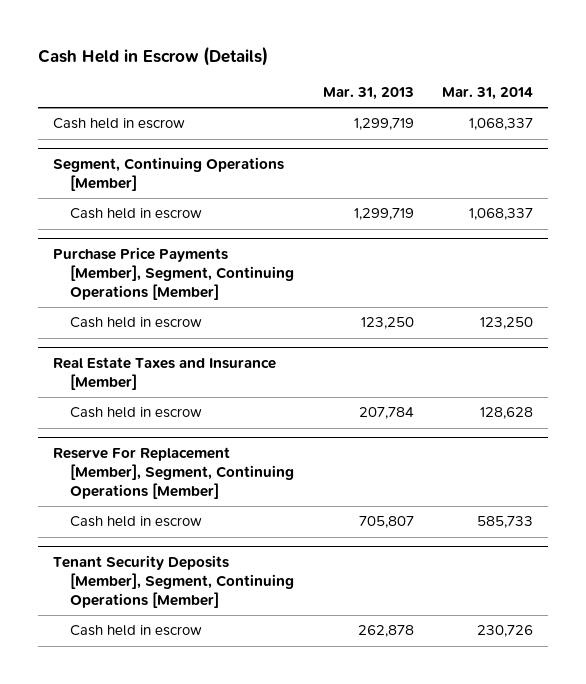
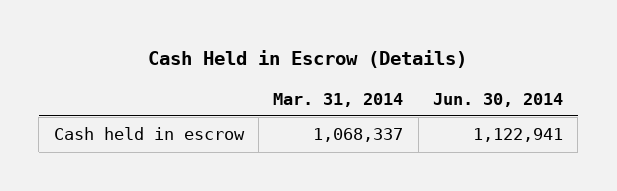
[322,87,414,101] Mar. 31, 2013 -> none
none -> [432,92,563,107] Jun. 30, 2014
[52,156,284,191] Segment, Continuing Operations [Member] -> none
[69,208,202,220] Cash held in escrow -> none
[52,246,294,300] Purchase Price Payments [Member], Segment, Continuing Operations [Member] -> none
[69,317,202,329] Cash held in escrow -> none
[52,356,276,390] Real Estate Taxes and Insurance [Member] -> none
[69,407,202,419] Cash held in escrow -> none
[52,446,294,499] Reserve For Replacement [Member], Segment, Continuing Operations [Member] -> none
[69,516,202,528] Cash held in escrow -> none
[52,554,294,608] Tenant Security Deposits [Member], Segment, Continuing Operations [Member] -> none
[69,625,202,637] Cash held in escrow -> none

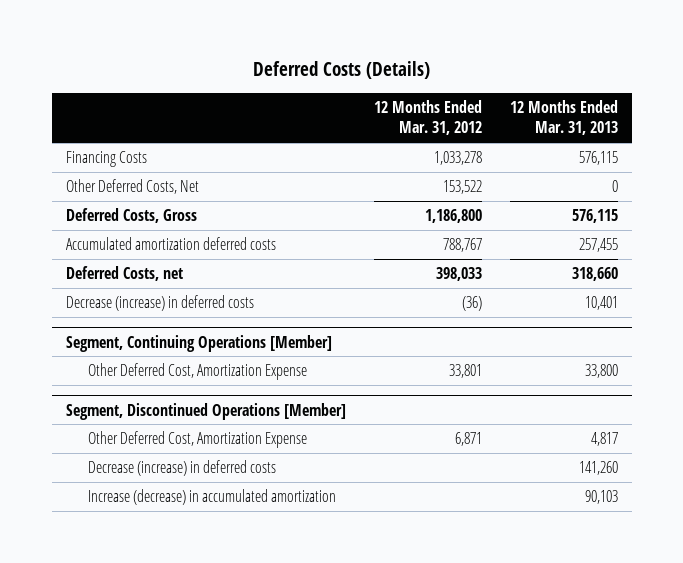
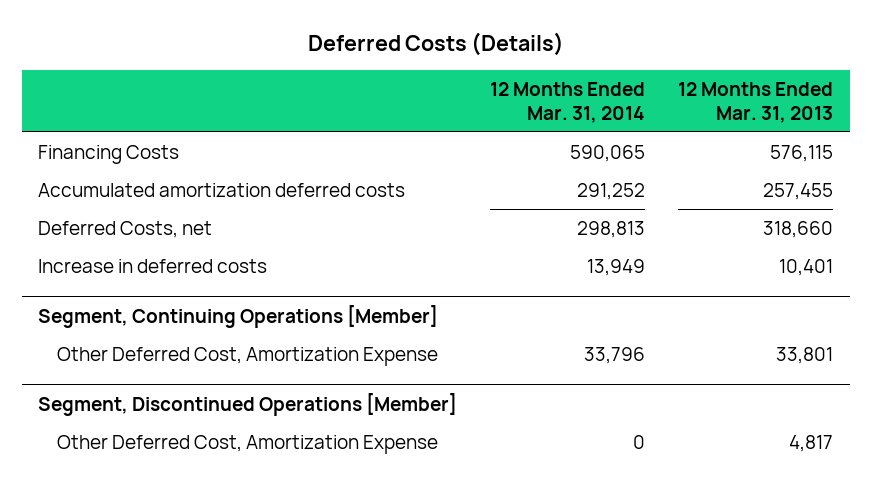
[373,99,482,136] 12 Months Ended Mar. 31, 2012 -> none
none -> [490,81,646,123] 12 Months Ended Mar. 31, 2014
[65,179,199,195] Other Deferred Costs, Net -> none
[65,208,197,224] Deferred Costs, Gross -> none
[65,295,254,312] Decrease (increase) in deferred costs -> [38,258,268,273] Increase in deferred costs
[584,364,618,379] 33,800 -> [776,346,834,364] 33,801
[87,460,276,477] Decrease (increase) in deferred costs -> none
[87,489,336,506] Increase (decrease) in accumulated amortization -> none

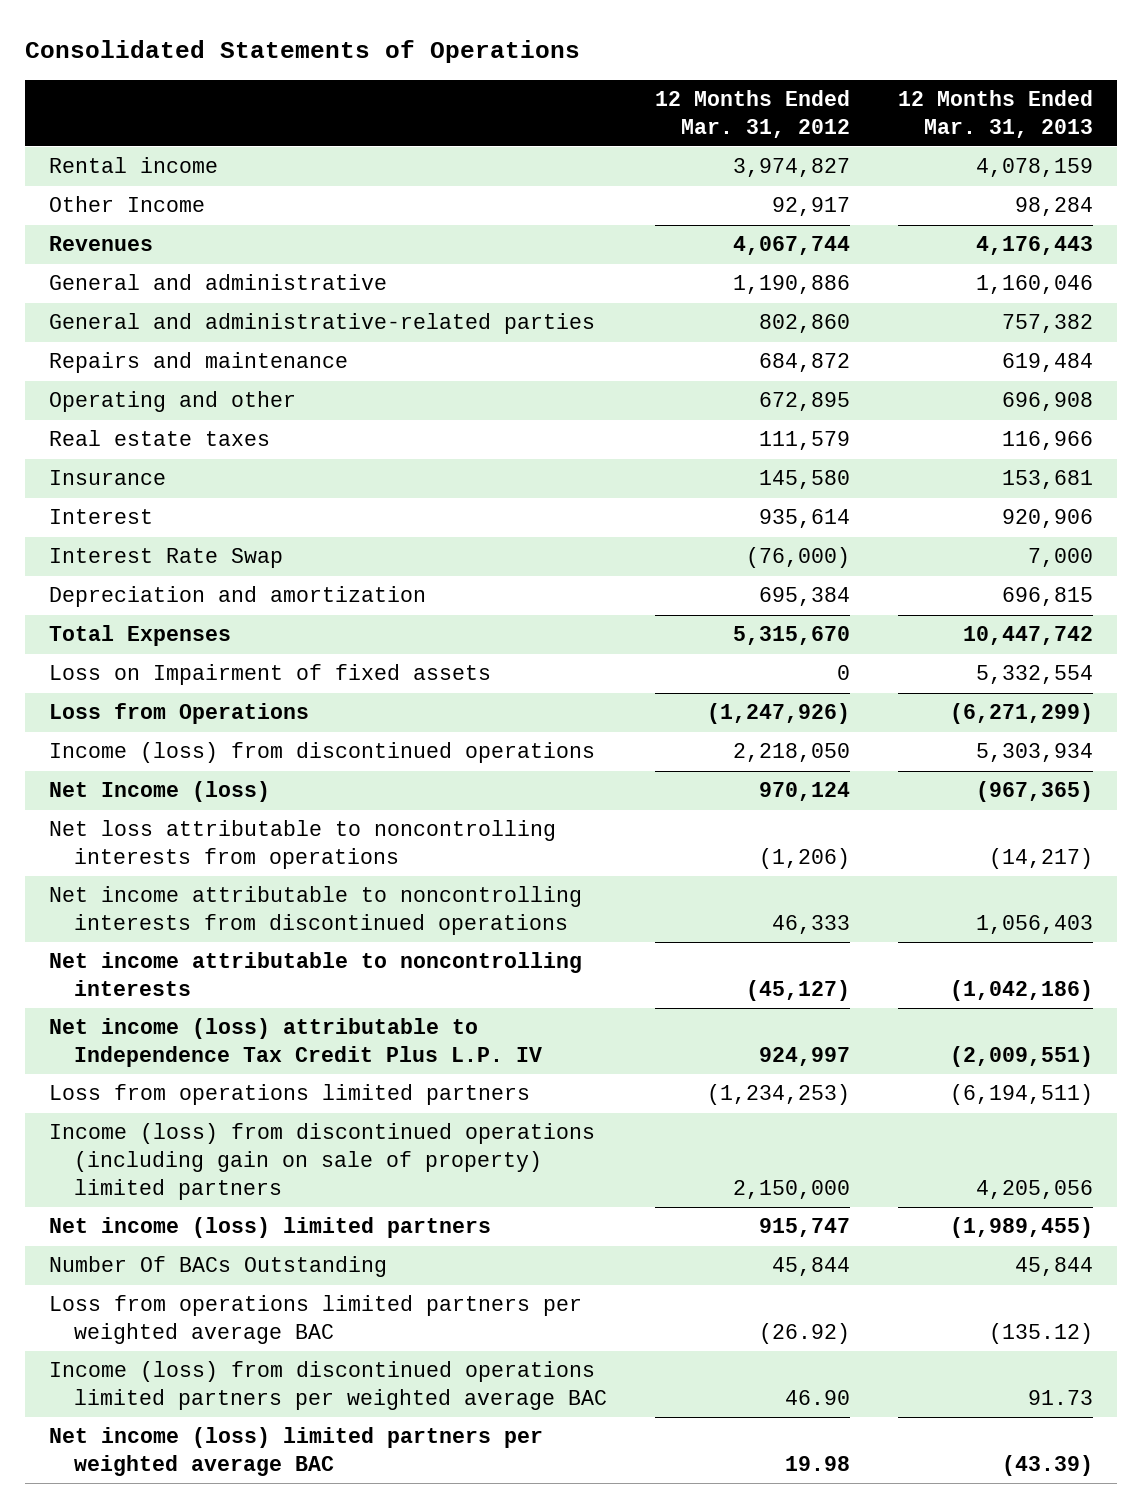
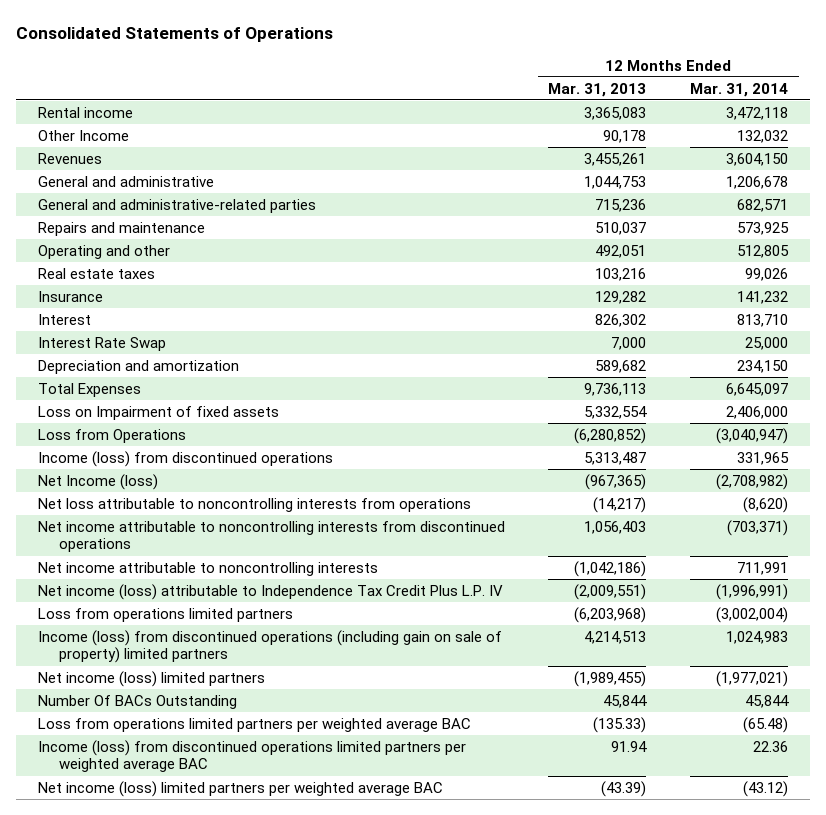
[654,89,850,138] 12 Months Ended Mar. 31, 2012 -> none
none -> [690,82,789,97] Mar. 31, 2014
[976,158,1094,178] 4,078,159 -> [584,106,647,120] 3,365,083
[1015,197,1094,217] 98,284 -> [603,129,647,143] 90,178
[976,236,1094,256] 4,176,443 -> [584,152,647,166] 3,455,261
[976,275,1094,295] 1,160,046 -> [584,175,647,189] 1,044,753
[1002,314,1094,334] 757,382 -> [595,198,647,212] 715,236
[1002,353,1094,373] 619,484 -> [595,221,647,235] 510,037
[1002,392,1094,412] 696,908 -> [595,244,647,258] 492,051
[1002,431,1094,451] 116,966 -> [595,267,647,281] 103,216
[1002,470,1094,490] 153,681 -> [595,290,647,304] 129,282
[1002,509,1094,529] 920,906 -> [595,313,647,327] 826,302
[1002,587,1094,607] 696,815 -> [595,359,647,373] 589,682
[963,626,1094,646] 10,447,742 -> [584,382,647,396] 9,736,113
[950,703,1094,725] (6,271,299) -> [574,427,647,444] (6,280,852)
[976,743,1094,763] 5,303,934 -> [584,451,647,465] 5,313,487
[950,1084,1094,1106] (6,194,511) -> [574,606,647,623] (6,203,968)
[976,1179,1094,1199] 4,205,056 -> [584,630,647,644] 4,214,513
[989,1323,1094,1345] (135.12) -> [593,716,647,733] (135.33)
[1028,1390,1094,1406] 91.73 -> [611,740,648,752] 91.94

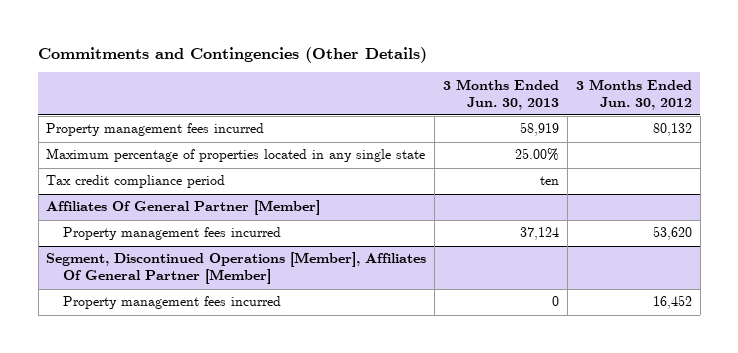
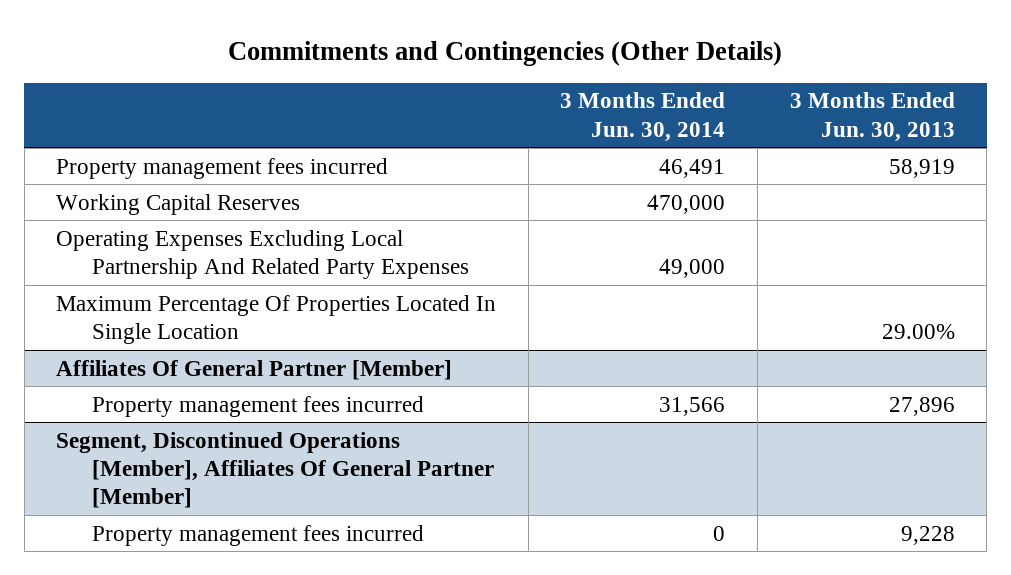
[575,78,692,110] 3 Months Ended Jun. 30, 2012 -> none
none -> [560,92,726,142] 3 Months Ended Jun. 30, 2014
[46,175,226,189] Tax credit compliance period -> none
none -> [56,193,301,215] Working Capital Reserves
none -> [56,229,469,279] Operating Expenses Excluding Local Partnership And Related Party Expenses
[46,148,426,163] Maximum percentage of properties located in any single state -> [56,294,497,344] Maximum Percentage Of Properties Located In Single Location
[515,148,560,162] 25.00% -> [881,323,955,339] 29.00%
[520,227,560,241] 37,124 -> [888,396,955,416] 27,896
[552,296,560,307] 0 -> [900,525,955,545] 9,228

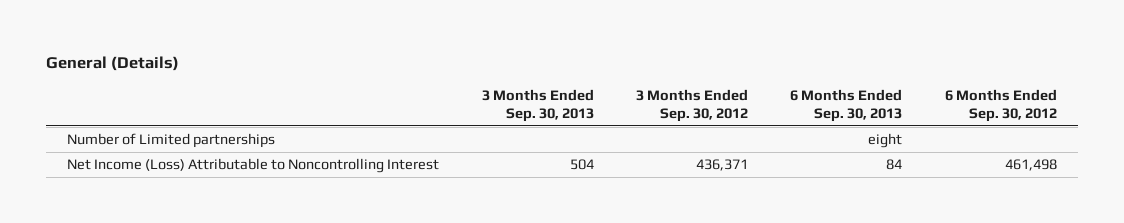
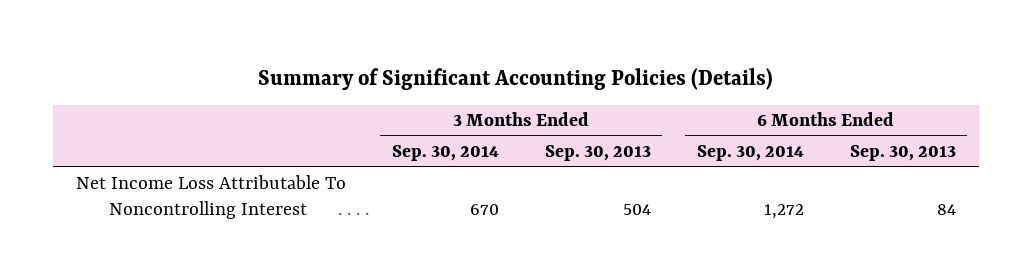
[45,56,179,72] General (Details) -> [257,67,773,90] Summary of Significant Accounting Policies (Details)
[635,89,748,122] 3 Months Ended Sep. 30, 2012 -> none
[944,89,1057,122] 6 Months Ended Sep. 30, 2012 -> none
none -> [391,145,499,162] Sep. 30, 2014
none -> [696,145,804,162] Sep. 30, 2014
[67,133,276,149] Number of Limited partnerships -> none
[67,158,440,174] Net Income (Loss) Attributable to Noncontrolling Interest -> [76,175,347,219] Net Income Loss Attributable To Noncontrolling Interest

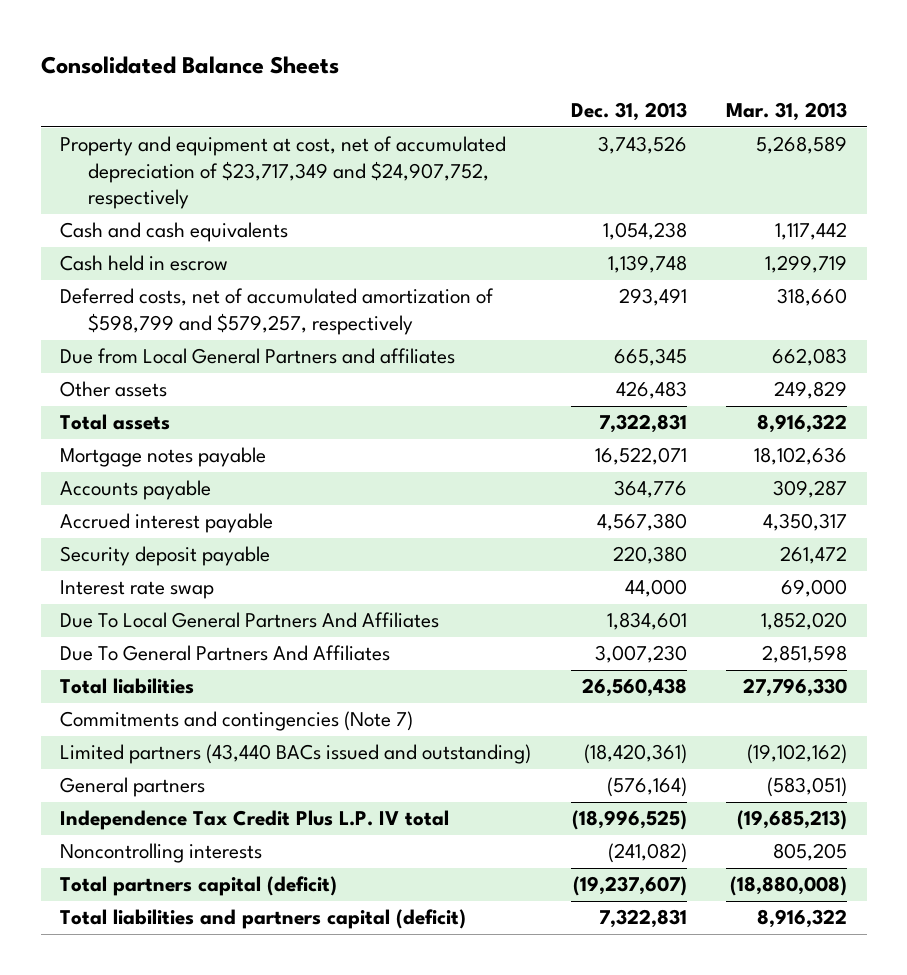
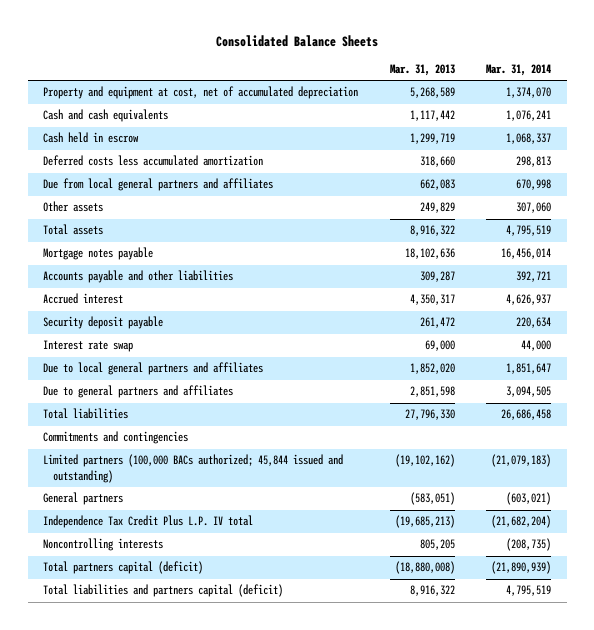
[570,102,687,122] Dec. 31, 2013 -> none
none -> [485,64,551,77] Mar. 31, 2014
[60,136,507,210] Property and equipment at cost, net of accumulated depreciation of $23,717,349 and $24,907,752, respectively -> [43,86,359,100] Property and equipment at cost, net of accumulated depreciation
[60,288,495,335] Deferred costs, net of accumulated amortization of $598,799 and $579,257, respectively -> [43,155,264,167] Deferred costs less accumulated amortization
[60,348,456,365] Due from Local General Partners and affiliates -> [43,178,274,192] Due from local general partners and affiliates
[60,480,212,501] Accounts payable -> [43,270,234,284] Accounts payable and other liabilities
[60,513,274,534] Accrued interest payable -> [43,293,124,305] Accrued interest
[60,612,440,629] Due To Local General Partners And Affiliates -> [43,362,264,376] Due to local general partners and affiliates
[60,645,391,662] Due To General Partners And Affiliates -> [43,385,234,399] Due to general partners and affiliates
[60,711,414,732] Commitments and contingencies (Note 7) -> [43,431,189,445] Commitments and contingencies
[60,744,532,765] Limited partners (43,440 BACs issued and outstanding) -> [43,454,344,483] Limited partners (100,000 BACs authorized; 45,844 issued and outstanding)

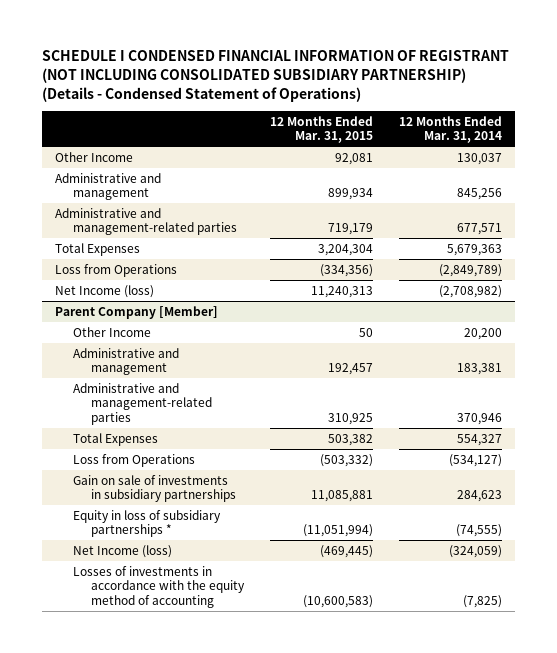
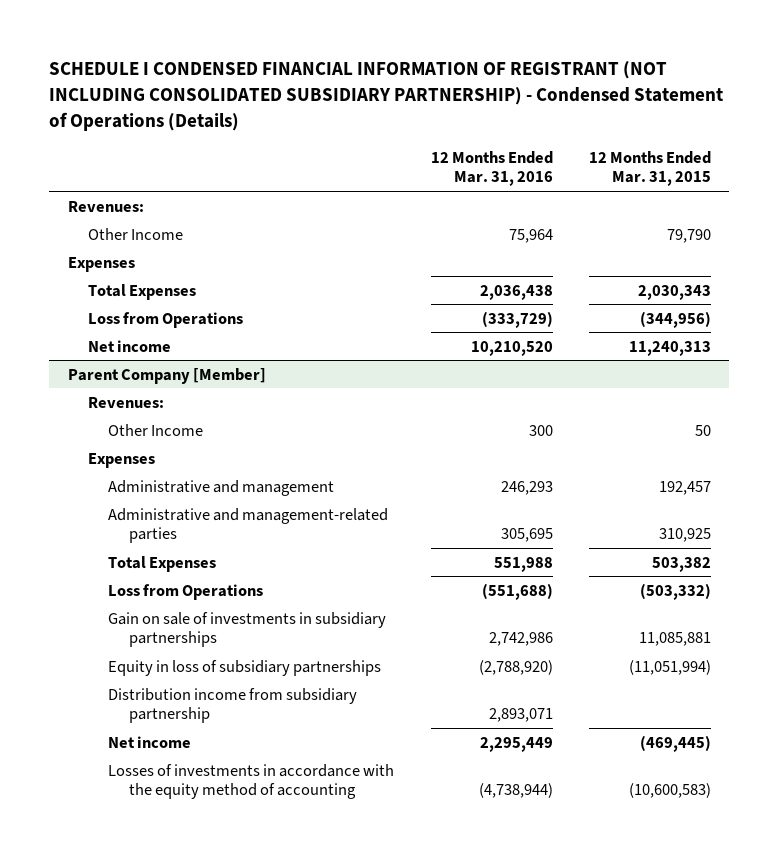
[41,49,509,102] SCHEDULE I CONDENSED FINANCIAL INFORMATION OF REGISTRANT (NOT INCLUDING CONSOLIDATED SUBSIDIARY PARTNERSHIP) (Details - Condensed Statement of Operations) -> [49,61,724,131] SCHEDULE I CONDENSED FINANCIAL INFORMATION OF REGISTRANT (NOT INCLUDING CONSOLIDATED SUBSIDIARY PARTNERSHIP) - Condensed Statement of Operations (Details)
[399,115,503,144] 12 Months Ended Mar. 31, 2014 -> none
none -> [430,150,553,187] 12 Months Ended Mar. 31, 2016
[54,172,161,201] Administrative and management -> none
[54,207,237,236] Administrative and management-related parties -> none
none -> [67,200,144,212] Revenues:
[334,152,373,165] 92,081 -> [667,228,712,243] 79,790
none -> [67,256,135,272] Expenses
[317,243,373,256] 3,204,304 -> [638,284,712,300] 2,030,343
[319,263,373,277] (334,356) -> [640,310,712,328] (344,956)
[54,284,154,298] Net Income (loss) -> [87,339,171,352] Net income
none -> [87,396,164,408] Revenues:
none -> [87,452,155,468] Expenses
[72,509,221,538] Equity in loss of subsidiary partnerships * -> [108,659,382,676] Equity in loss of subsidiary partnerships
none -> [108,687,358,724] Distribution income from subsidiary partnership
[72,544,172,558] Net Income (loss) -> [108,735,192,748] Net income

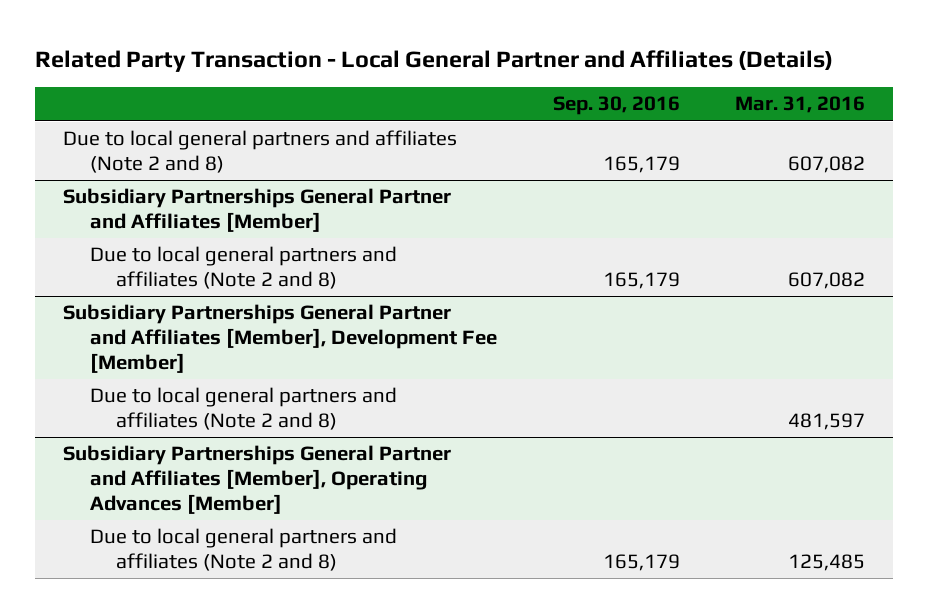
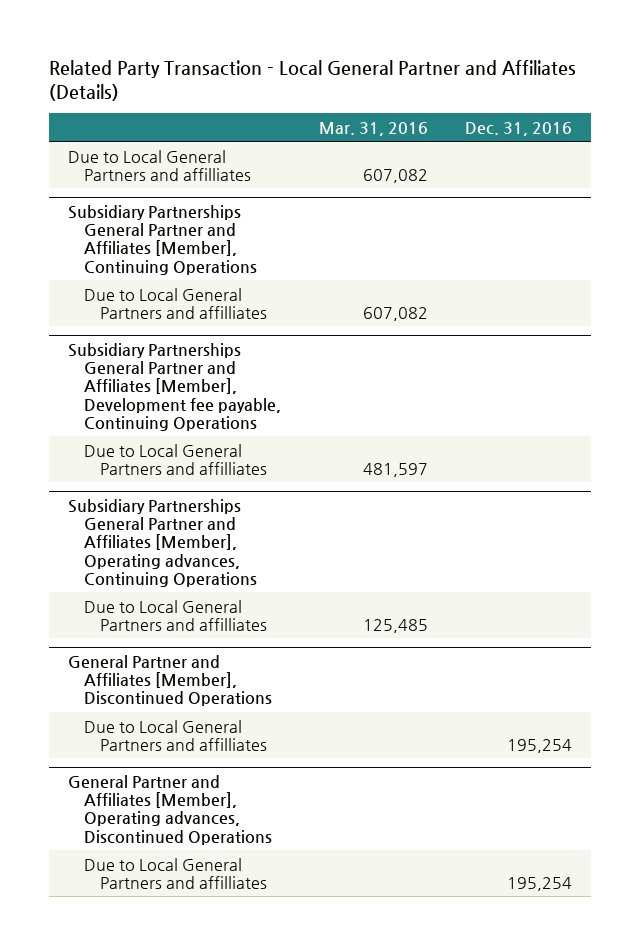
[552,96,680,116] Sep. 30, 2016 -> none
none -> [465,121,573,136] Dec. 31, 2016
[63,130,458,174] Due to local general partners and affiliates (Note 2 and 8) -> [68,149,251,181] Due to Local General Partners and affilliates
[63,188,452,233] Subsidiary Partnerships General Partner and Affiliates [Member] -> [68,204,257,275] Subsidiary Partnerships General Partner and Affiliates [Member], Continuing Operations
[89,246,397,290] Due to local general partners and affiliates (Note 2 and 8) -> [83,287,267,319] Due to Local General Partners and affilliates
[63,304,497,374] Subsidiary Partnerships General Partner and Affiliates [Member], Development Fee [Member] -> [68,342,281,431] Subsidiary Partnerships General Partner and Affiliates [Member], Development fee payable, Continuing Operations
[89,387,397,431] Due to local general partners and affiliates (Note 2 and 8) -> [83,443,267,475] Due to Local General Partners and affilliates
[63,445,452,515] Subsidiary Partnerships General Partner and Affiliates [Member], Operating Advances [Member] -> [68,498,257,587] Subsidiary Partnerships General Partner and Affiliates [Member], Operating advances, Continuing Operations
[89,528,397,572] Due to local general partners and affiliates (Note 2 and 8) -> [83,599,267,631] Due to Local General Partners and affilliates
none -> [68,654,272,707] General Partner and Affiliates [Member], Discontinued Operations
none -> [83,719,267,751] Due to Local General Partners and affilliates
none -> [68,774,272,845] General Partner and Affiliates [Member], Operating advances, Discontinued Operations
none -> [83,857,267,889] Due to Local General Partners and affilliates

